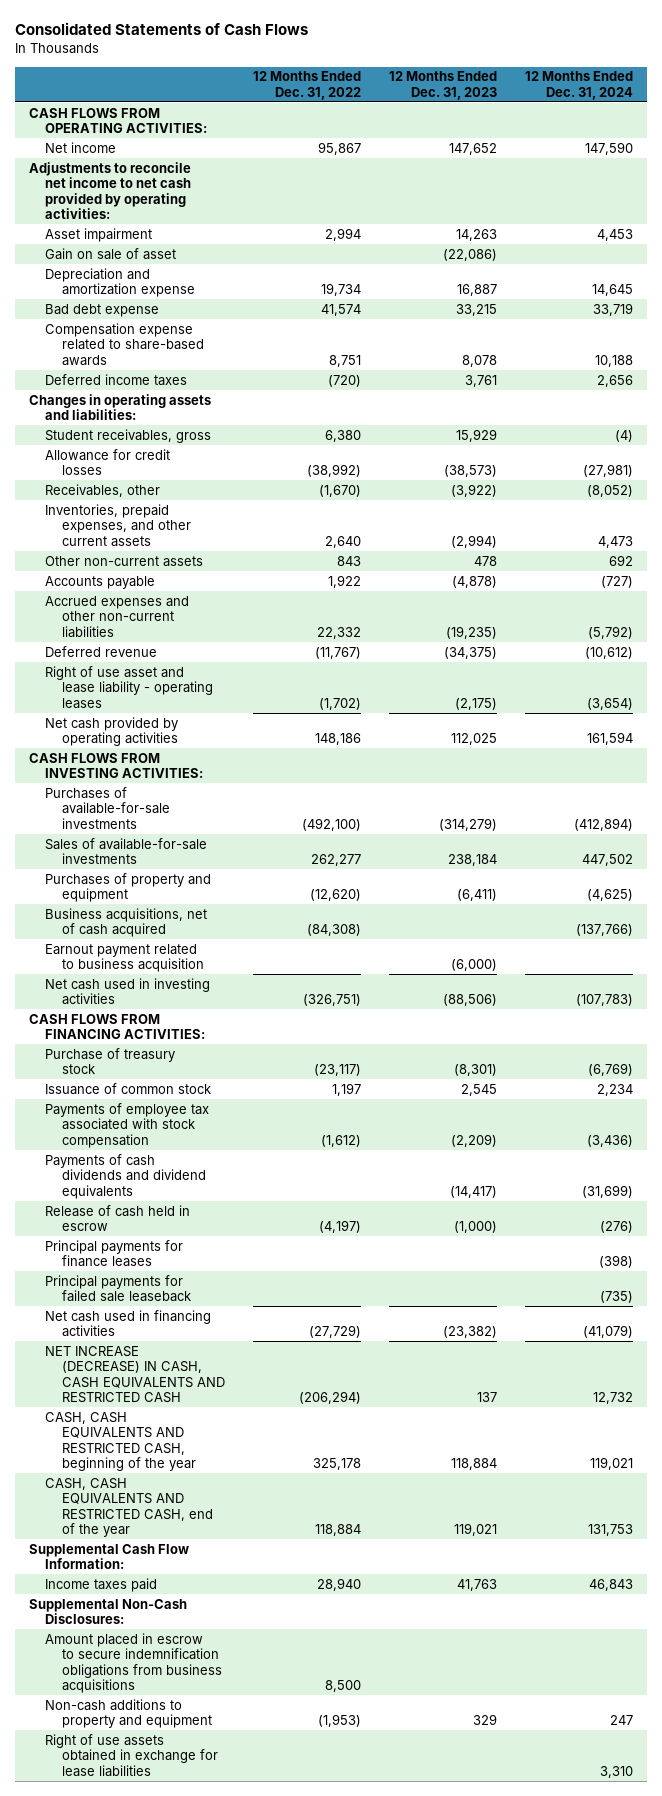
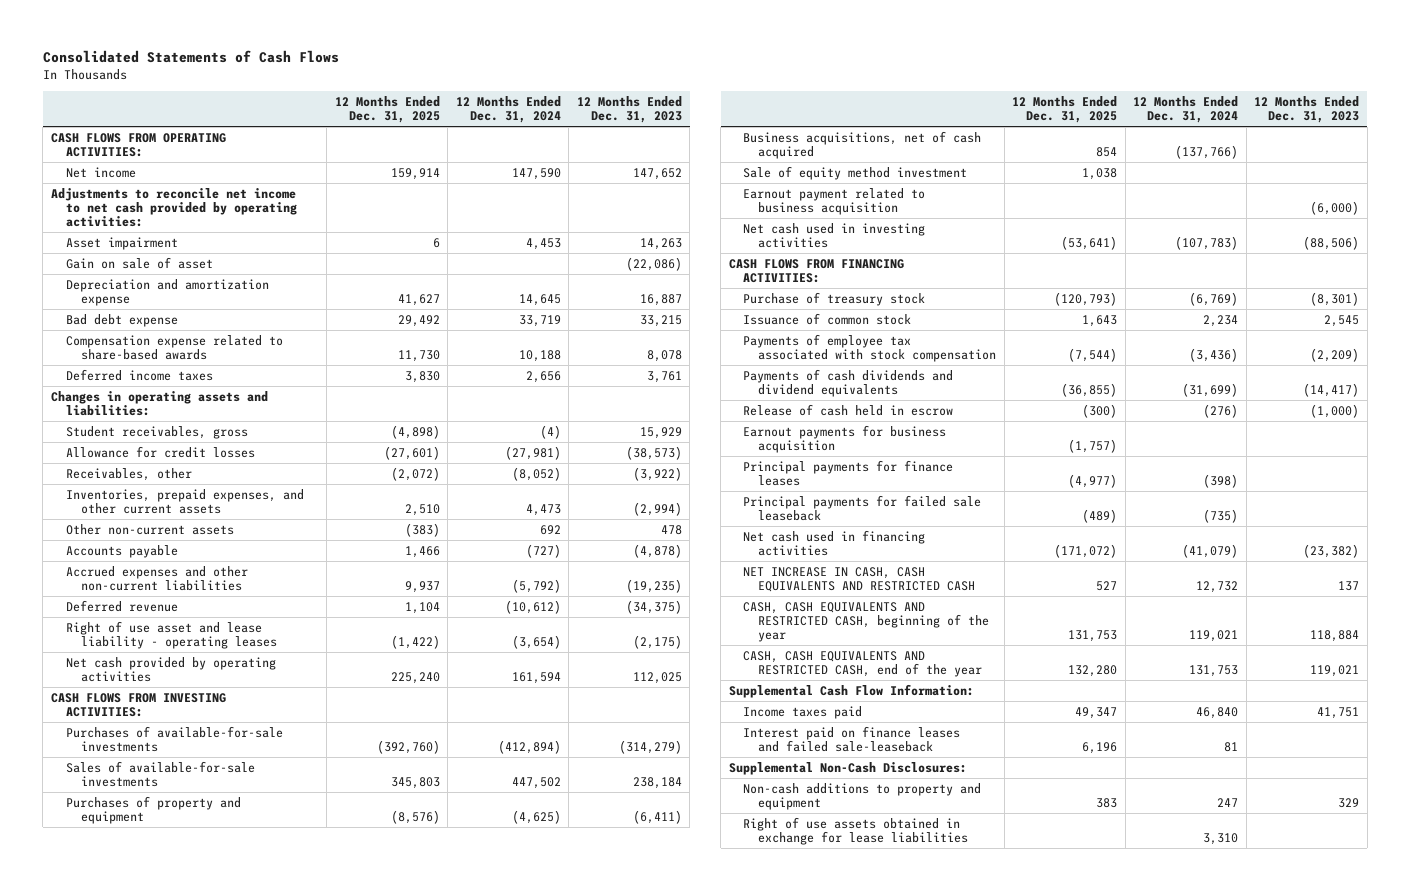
[252,71,361,100] 12 Months Ended Dec. 31, 2022 -> none
none -> [334,95,440,124] 12 Months Ended Dec. 31, 2025
none -> [743,165,968,180] Sale of equity method investment
none -> [743,424,947,454] Earnout payments for business acquisition
[45,1345,225,1403] NET INCREASE (DECREASE) IN CASH, CASH EQUIVALENTS AND RESTRICTED CASH -> [743,566,976,593] NET INCREASE IN CASH, CASH EQUIVALENTS AND RESTRICTED CASH
[456,1578,497,1591] 41,763 -> [1317,706,1360,719] 41,751
[588,1578,633,1591] 46,843 -> [1196,706,1239,719] 46,840
none -> [743,725,961,753] Interest paid on finance leases and failed sale-leaseback
[45,1632,222,1693] Amount placed in escrow to secure indemnification obligations from business acquisitions -> none

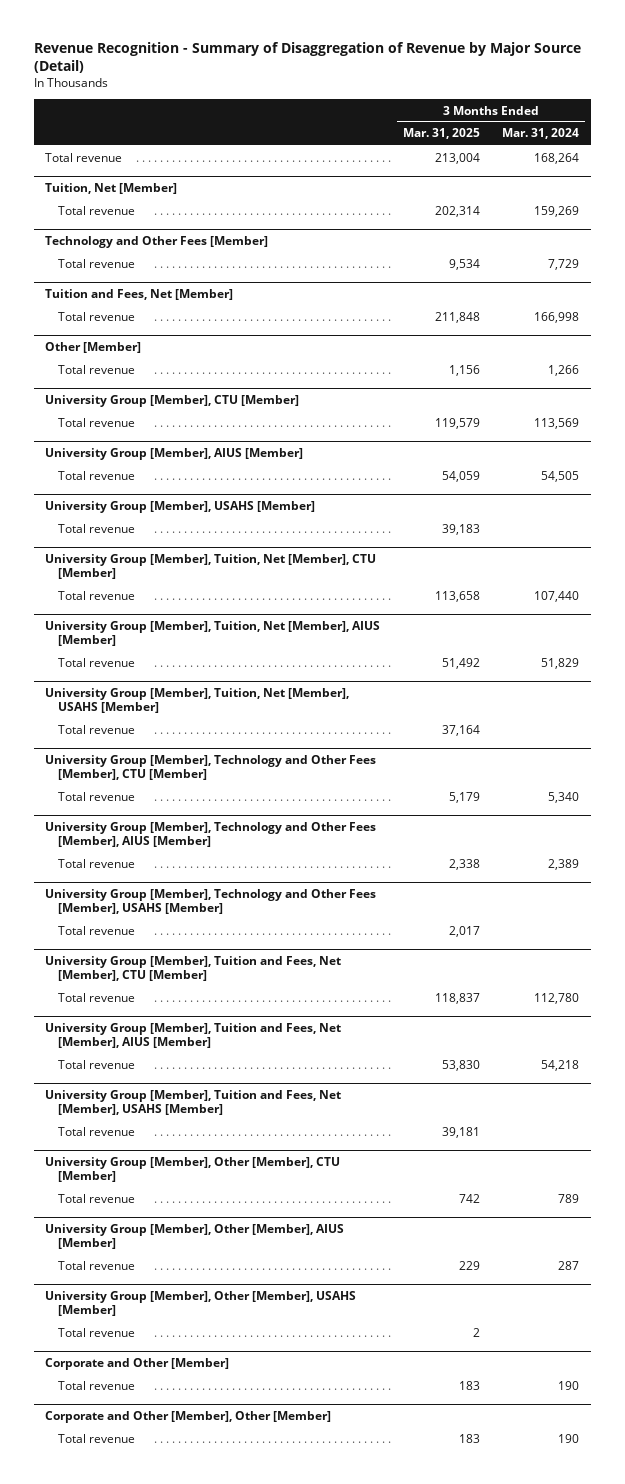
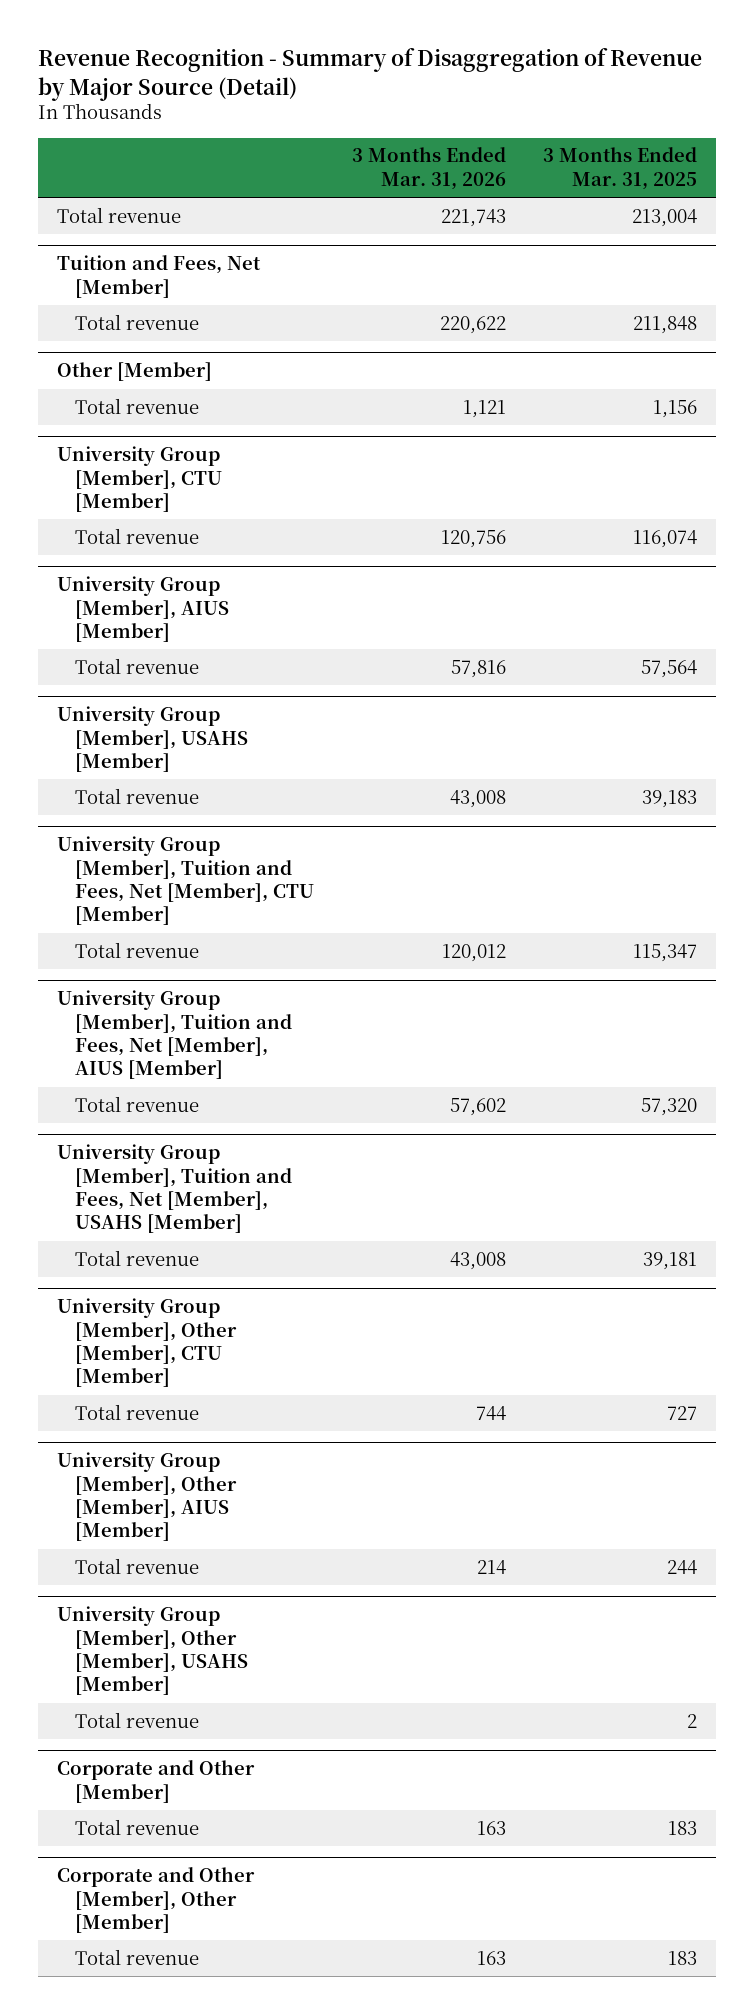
[502,128,580,140] Mar. 31, 2024 -> none
none -> [351,147,506,190] 3 Months Ended Mar. 31, 2026
[45,182,178,194] Tuition, Net [Member] -> none
[58,205,136,215] Total revenue -> none
[45,235,269,248] Technology and Other Fees [Member] -> none
[58,258,136,268] Total revenue -> none
[434,417,480,429] 119,579 -> [633,529,698,548] 116,074
[441,470,480,482] 54,059 -> [641,659,698,678] 57,564
[45,553,377,579] University Group [Member], Tuition, Net [Member], CTU [Member] -> none
[58,590,136,600] Total revenue -> none
[45,620,381,646] University Group [Member], Tuition, Net [Member], AIUS [Member] -> none
[58,657,136,667] Total revenue -> none
[45,687,350,713] University Group [Member], Tuition, Net [Member], USAHS [Member] -> none
[58,724,136,734] Total revenue -> none
[45,754,377,780] University Group [Member], Technology and Other Fees [Member], CTU [Member] -> none
[58,791,136,801] Total revenue -> none
[45,821,377,847] University Group [Member], Technology and Other Fees [Member], AIUS [Member] -> none
[58,858,136,868] Total revenue -> none
[45,888,377,914] University Group [Member], Technology and Other Fees [Member], USAHS [Member] -> none
[58,925,136,935] Total revenue -> none
[434,992,480,1004] 118,837 -> [633,943,698,962] 115,347
[441,1059,480,1071] 53,830 -> [641,1097,698,1116] 57,320
[458,1193,480,1203] 742 -> [667,1405,698,1420] 727
[458,1260,480,1270] 229 -> [667,1559,698,1574] 244

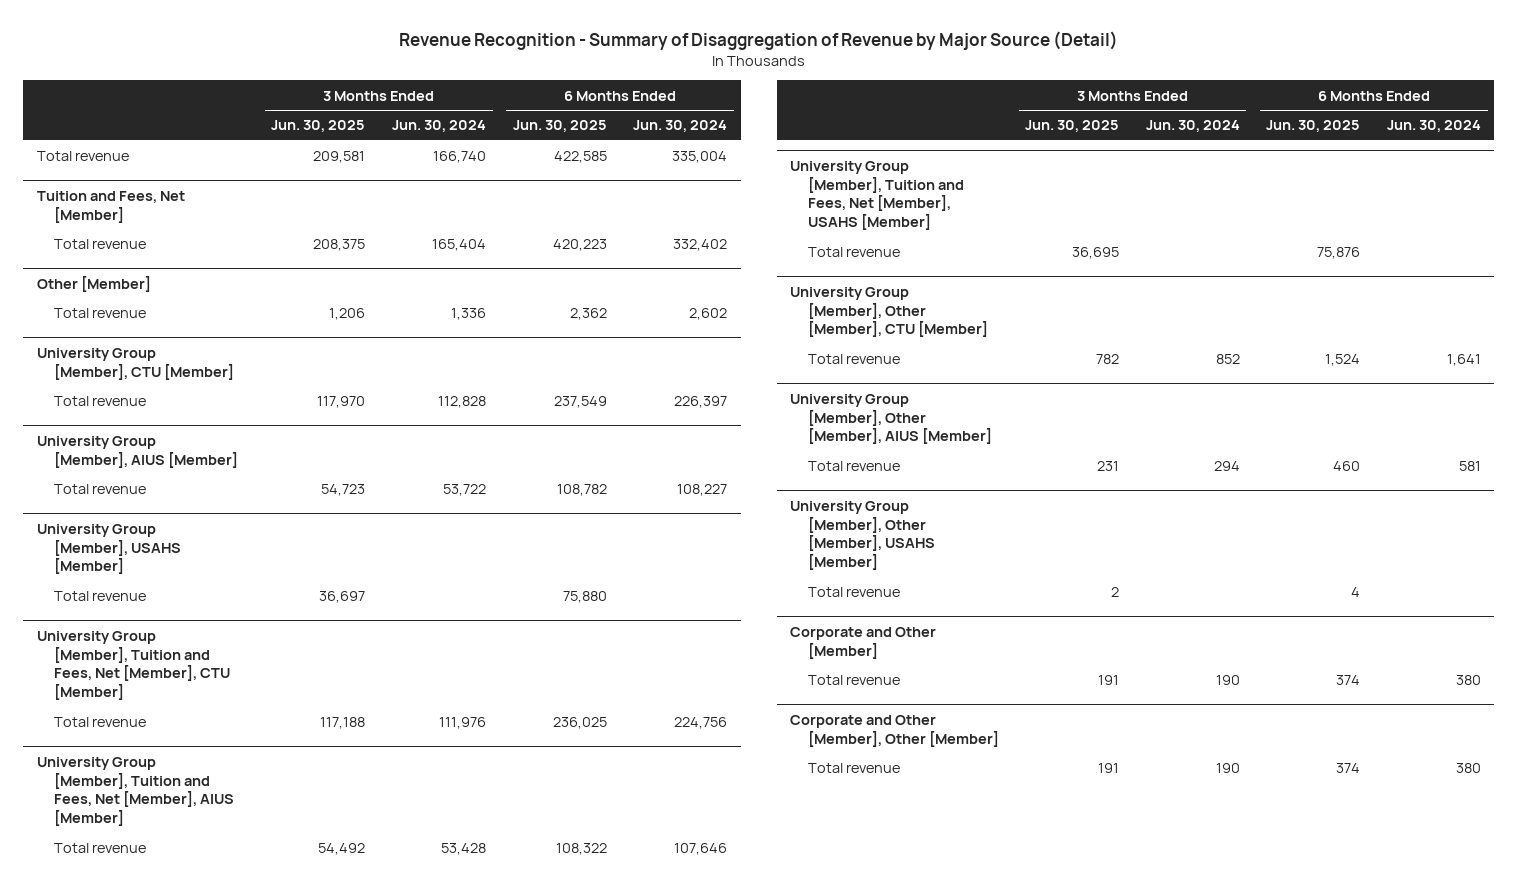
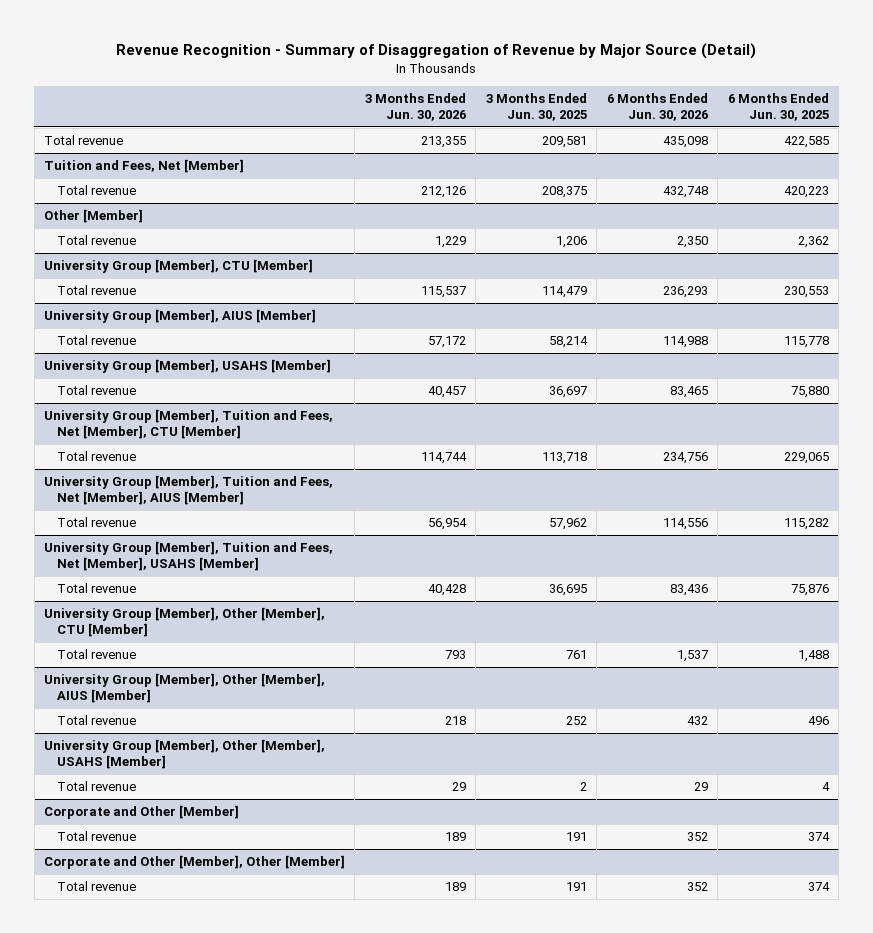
[392,120,487,133] Jun. 30, 2024 -> none
[633,120,728,133] Jun. 30, 2024 -> none
none -> [364,92,466,122] 3 Months Ended Jun. 30, 2026
none -> [606,92,708,122] 6 Months Ended Jun. 30, 2026
[317,396,366,409] 117,970 -> [541,286,587,299] 114,479
[553,396,607,409] 237,549 -> [783,286,829,299] 230,553
[321,484,366,497] 54,723 -> [548,336,588,349] 58,214
[556,484,607,497] 108,782 -> [783,336,829,349] 115,778
[320,717,366,730] 117,188 -> [541,452,587,465] 113,718
[552,717,607,730] 236,025 -> [783,452,829,465] 229,065
[318,843,366,856] 54,492 -> [548,518,587,531] 57,962
[555,843,607,856] 108,322 -> [783,518,829,531] 115,282
[1096,354,1120,365] 782 -> [565,650,587,660] 761
[1325,354,1361,367] 1,524 -> [797,650,829,663] 1,488
[1097,461,1120,472] 231 -> [565,716,587,726] 252
[1333,461,1361,472] 460 -> [807,716,829,726] 496

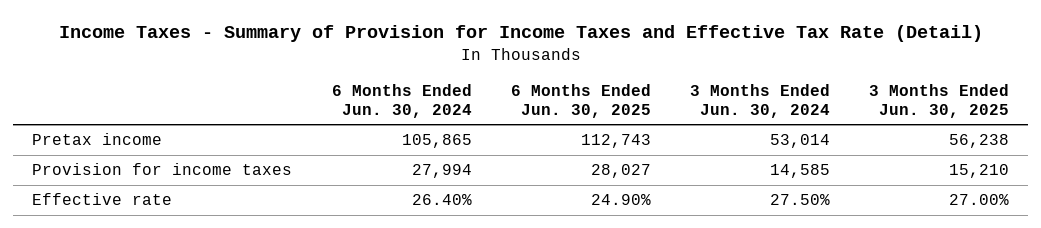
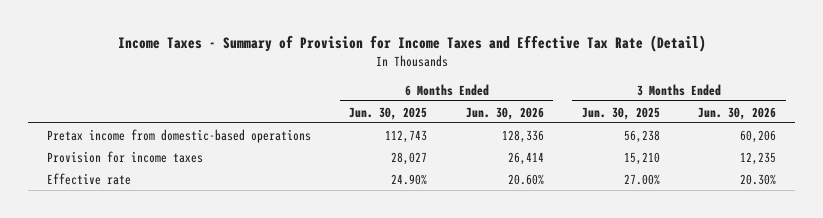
[331,83,472,118] 6 Months Ended Jun. 30, 2024 -> none
[689,83,830,118] 3 Months Ended Jun. 30, 2024 -> none
none -> [465,106,544,120] Jun. 30, 2026
none -> [698,106,777,120] Jun. 30, 2026
[32,133,163,146] Pretax income -> [47,128,312,143] Pretax income from domestic-based operations

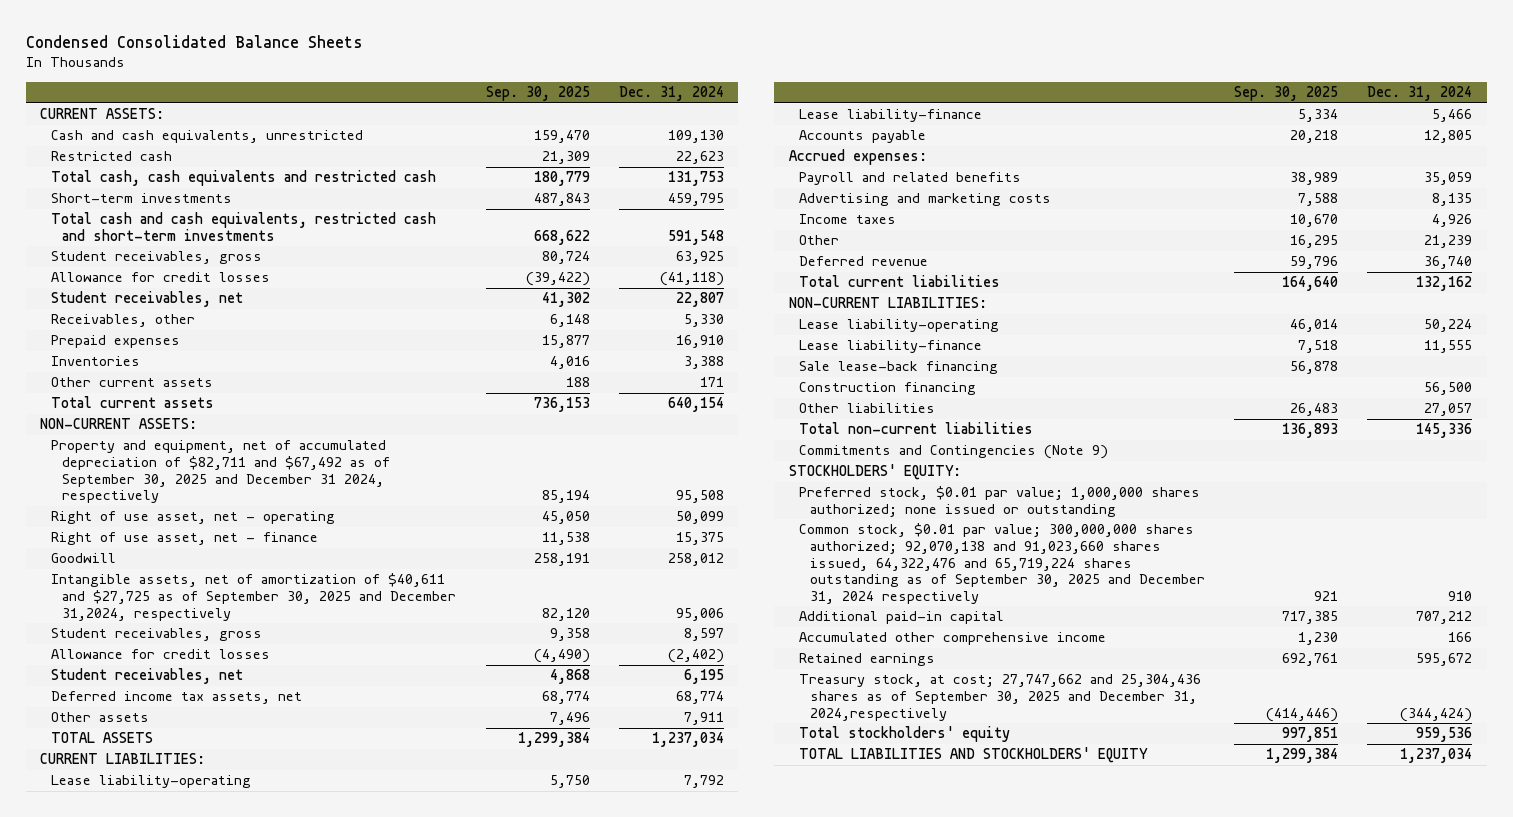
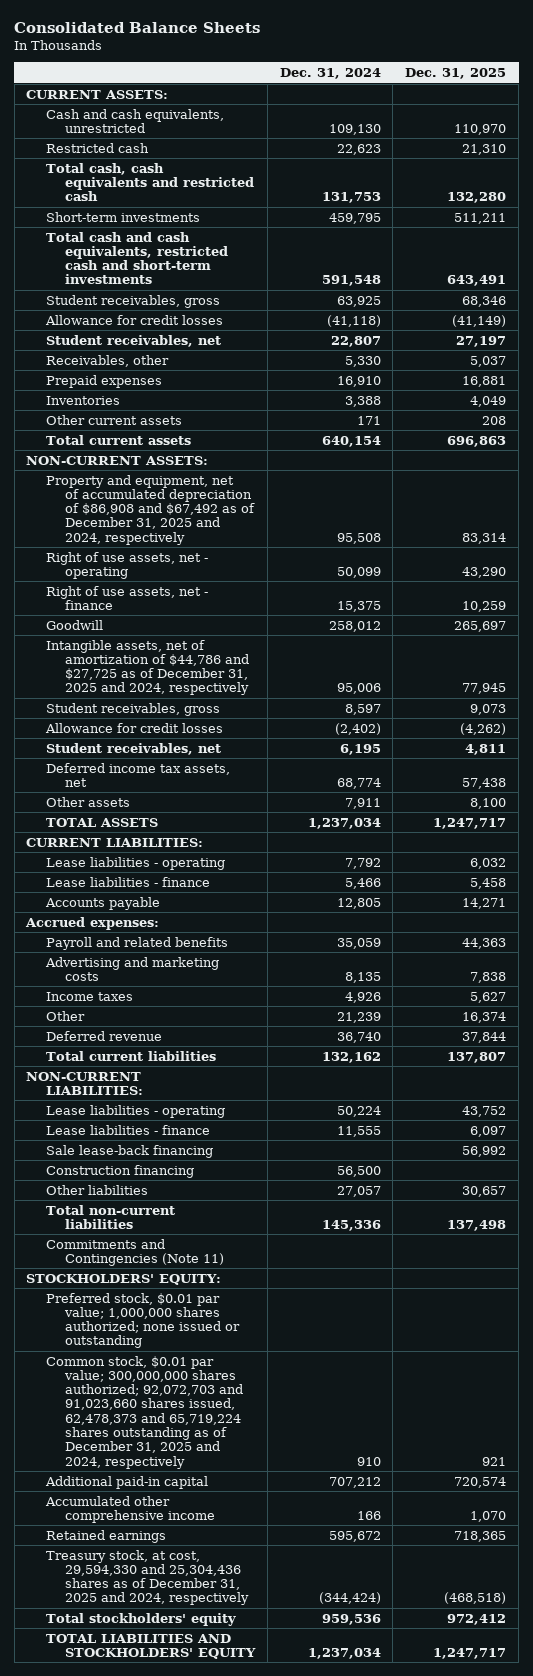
[25,35,363,49] Condensed Consolidated Balance Sheets -> [14,22,261,34] Consolidated Balance Sheets
[485,86,590,102] Sep. 30, 2025 -> none
none -> [405,68,507,80] Dec. 31, 2025
[51,440,390,504] Property and equipment, net of accumulated depreciation of $82,711 and $67,492 as of September 30, 2025 and December 31 2024, respectively -> [45,474,256,545] Property and equipment, net of accumulated depreciation of $86,908 and $67,492 as of December 31, 2025 and 2024, respectively
[51,511,336,525] Right of use asset, net - operating -> [45,551,208,579] Right of use assets, net - operating
[51,532,319,546] Right of use asset, net - finance -> [45,585,208,610] Right of use assets, net - finance
[51,573,456,621] Intangible assets, net of amortization of $40,611 and $27,725 as of September 30, 2025 and December 31,2024, respectively -> [45,639,250,696] Intangible assets, net of amortization of $44,786 and $27,725 as of December 31, 2025 and 2024, respectively
[51,775,252,789] Lease liability-operating -> [45,856,225,870] Lease liabilities - operating
[799,109,983,123] Lease liability-finance -> [45,876,210,887] Lease liabilities - finance
[799,319,1000,333] Lease liability-operating -> [45,1104,225,1118] Lease liabilities - operating
[799,340,983,354] Lease liability-finance -> [45,1124,210,1135] Lease liabilities - finance
[799,445,1109,460] Commitments and Contingencies (Note 9) -> [45,1238,225,1266] Commitments and Contingencies (Note 11)
[799,523,1206,604] Common stock, $0.01 par value; 300,000,000 shares authorized; 92,070,138 and 91,023,660 shares issued, 64,322,476 and 65,719,224 shares outstanding as of September 30, 2025 and December 31, 2024 respectively -> [45,1355,244,1469] Common stock, $0.01 par value; 300,000,000 shares authorized; 92,072,703 and 91,023,660 shares issued, 62,478,373 and 65,719,224 shares outstanding as of December 31, 2025 and 2024, respectively
[799,674,1202,721] Treasury stock, at cost; 27,747,662 and 25,304,436 shares as of September 30, 2025 and December 31, 2024,respectively -> [45,1549,250,1606] Treasury stock, at cost, 29,594,330 and 25,304,436 shares as of December 31, 2025 and 2024, respectively

